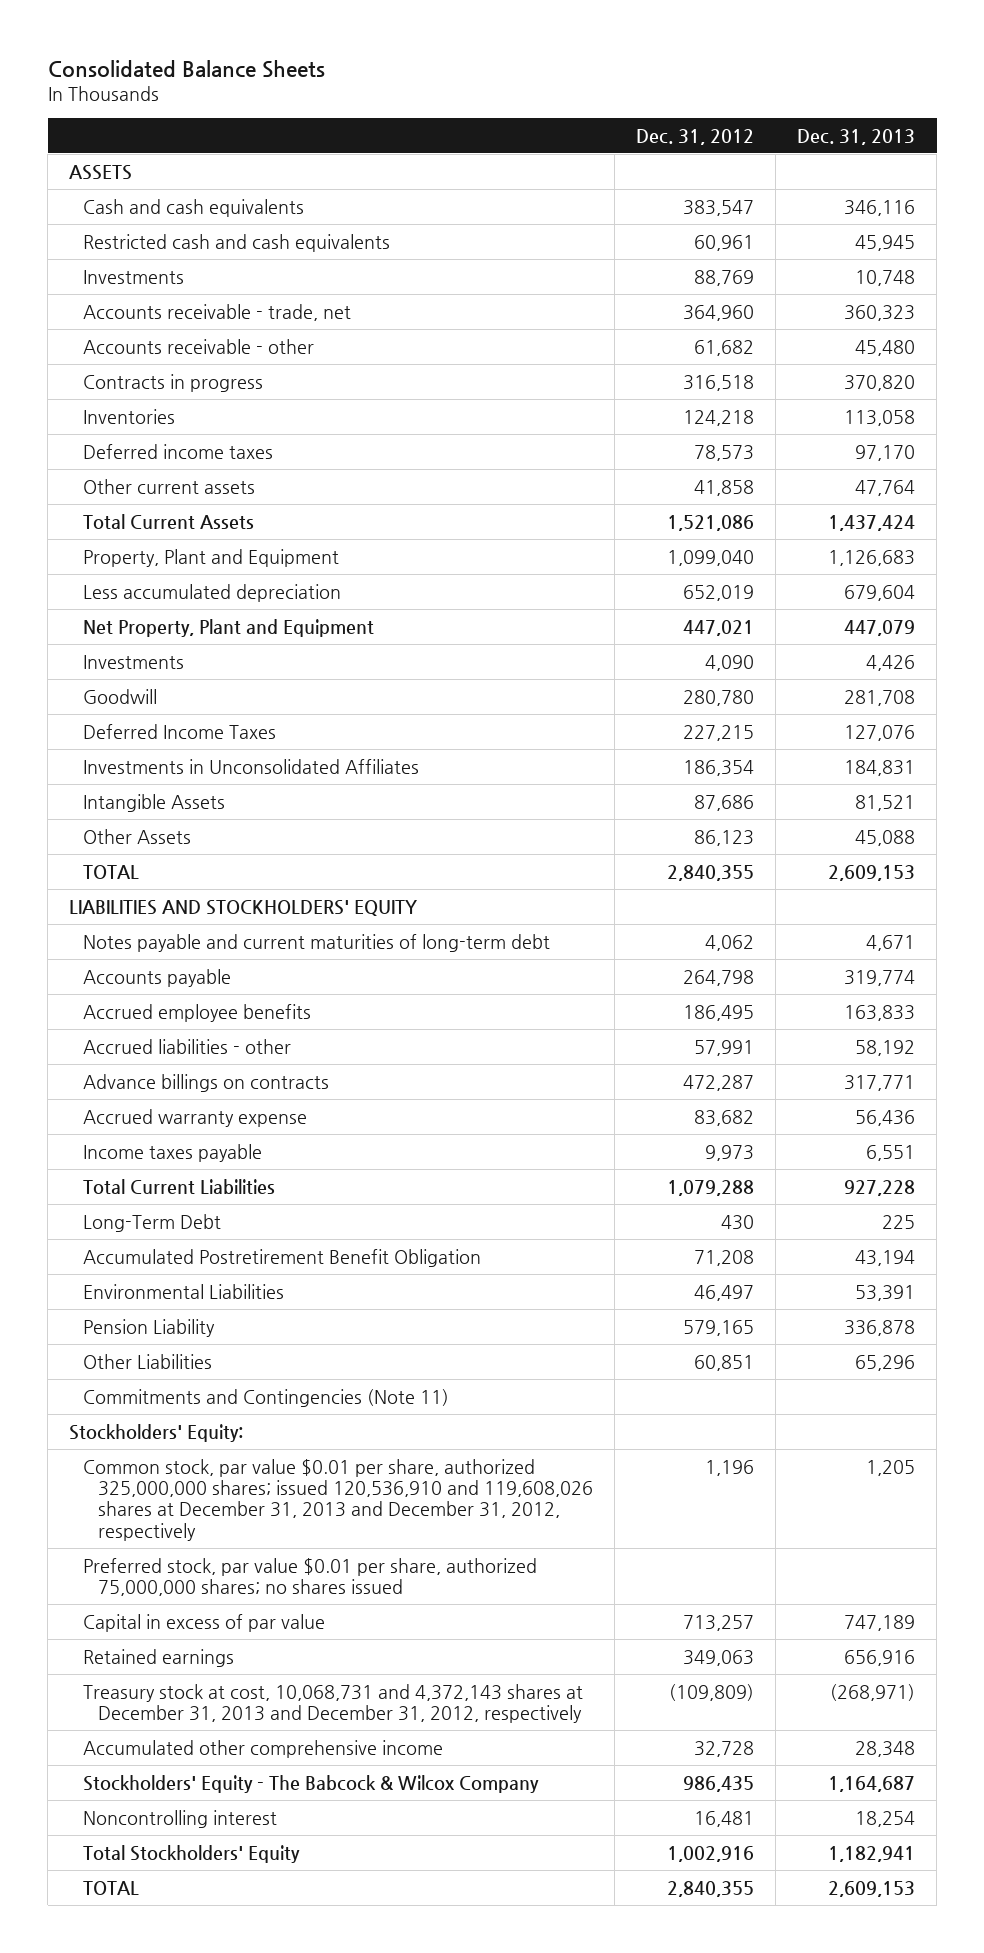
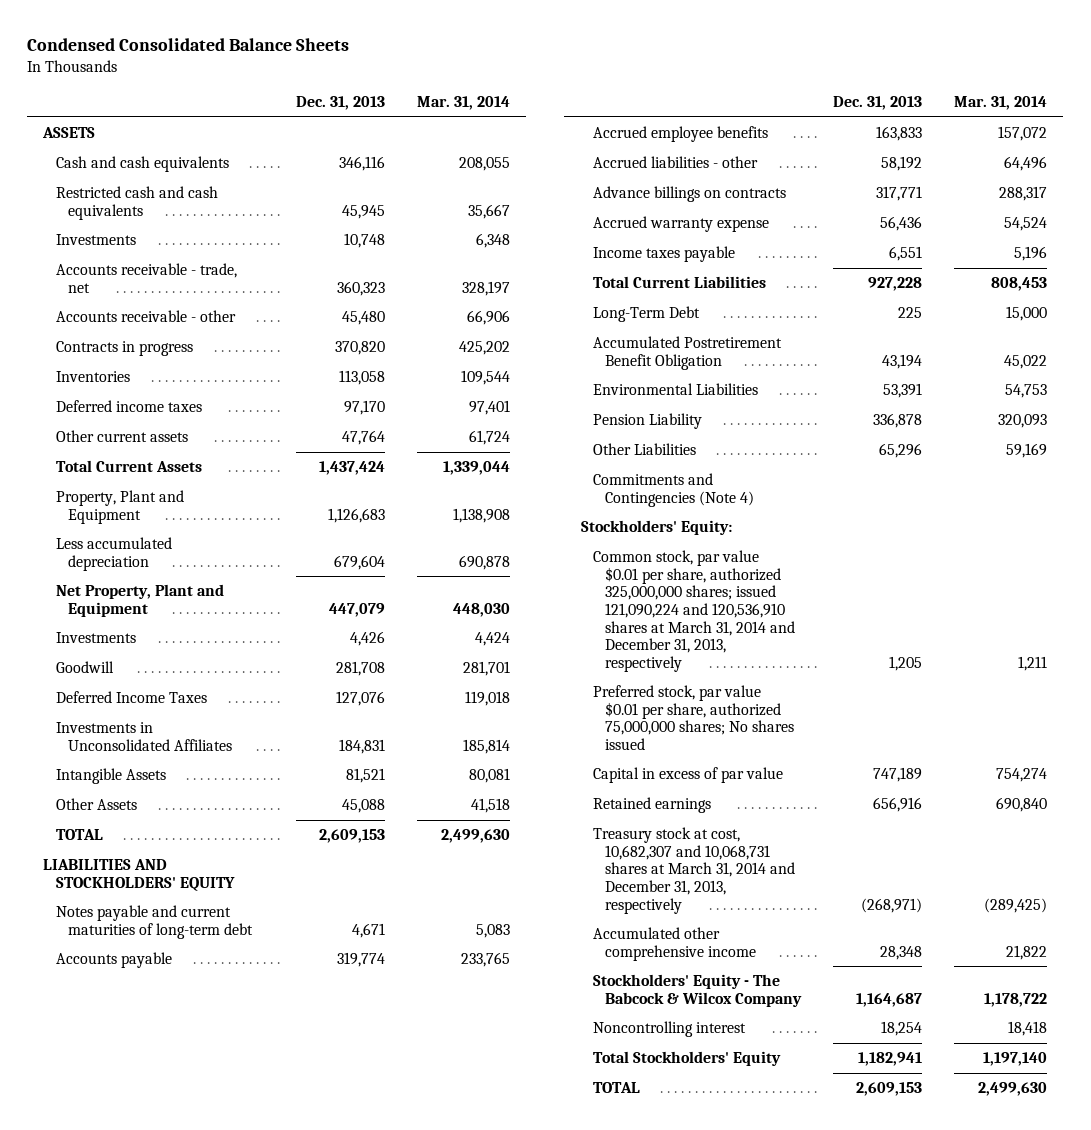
[47,59,325,78] Consolidated Balance Sheets -> [27,38,350,52] Condensed Consolidated Balance Sheets
[635,128,754,145] Dec. 31, 2012 -> none
none -> [417,95,511,110] Mar. 31, 2014
[83,1388,450,1407] Commitments and Contingencies (Note 11) -> [592,472,755,507] Commitments and Contingencies (Note 4)
[83,1458,593,1541] Common stock, par value $0.01 per share, authorized 325,000,000 shares; issued 120,536,910 and 119,608,026 shares at December 31, 2013 and December 31, 2012, respectively -> [592,549,796,672] Common stock, par value $0.01 per share, authorized 325,000,000 shares; issued 121,090,224 and 120,536,910 shares at March 31, 2014 and December 31, 2013, respectively
[83,1557,538,1596] Preferred stock, par value $0.01 per share, authorized 75,000,000 shares; no shares issued -> [592,684,795,750] Preferred stock, par value $0.01 per share, authorized 75,000,000 shares; No shares issued
[83,1683,584,1723] Treasury stock at cost, 10,068,731 and 4,372,143 shares at December 31, 2013 and December 31, 2012, respectively -> [592,826,796,914] Treasury stock at cost, 10,682,307 and 10,068,731 shares at March 31, 2014 and December 31, 2013, respectively

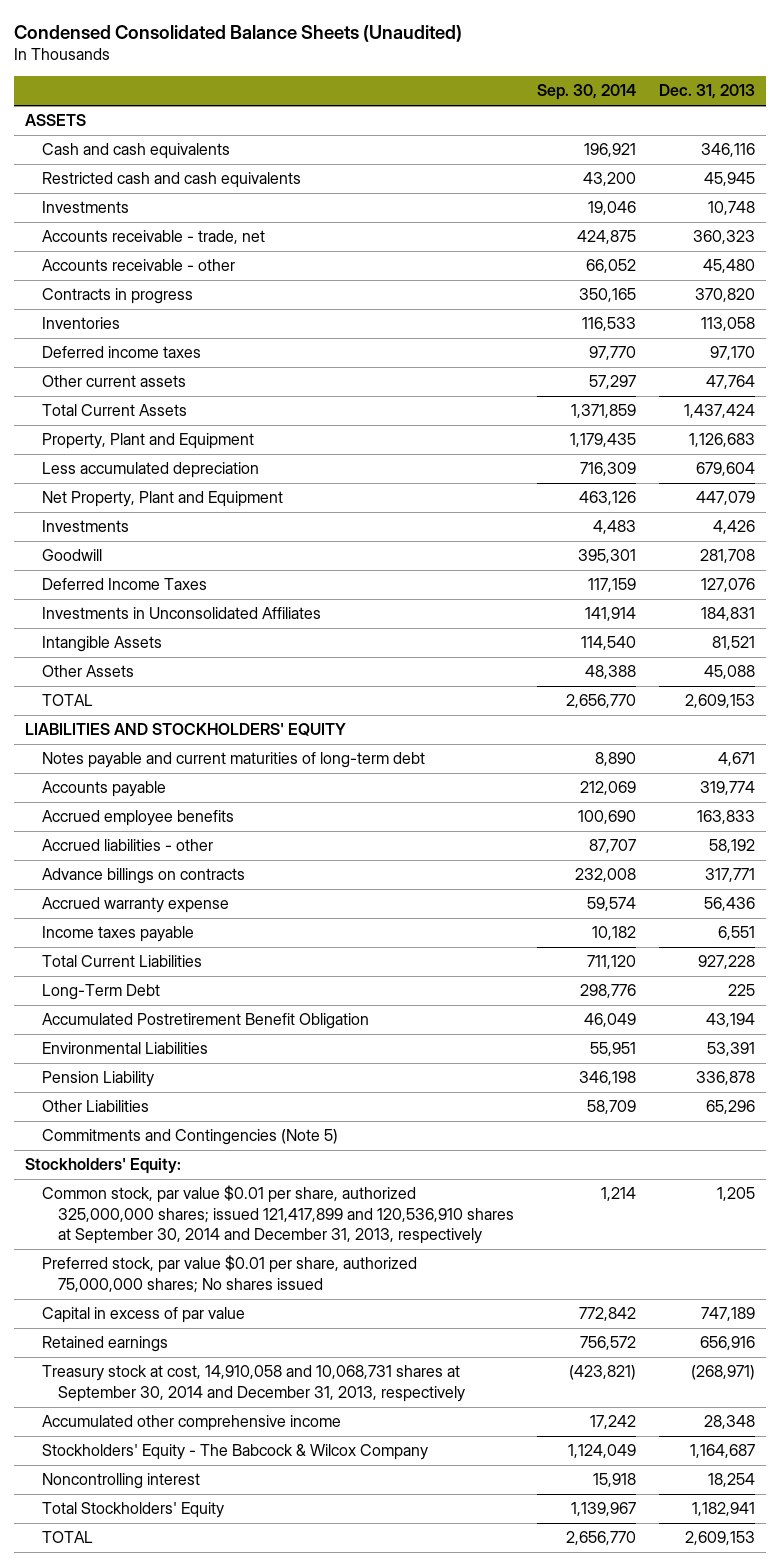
[27,38,350,52] Condensed Consolidated Balance Sheets -> [13,24,462,42] Condensed Consolidated Balance Sheets (Unaudited)
[417,95,511,110] Mar. 31, 2014 -> none
none -> [536,84,636,101] Sep. 30, 2014
[592,472,755,507] Commitments and Contingencies (Note 4) -> [41,1129,338,1146] Commitments and Contingencies (Note 5)
[592,549,796,672] Common stock, par value $0.01 per share, authorized 325,000,000 shares; issued 121,090,224 and 120,536,910 shares at March 31, 2014 and December 31, 2013, respectively -> [41,1185,514,1245] Common stock, par value $0.01 per share, authorized 325,000,000 shares; issued 121,417,899 and 120,536,910 shares at September 30, 2014 and December 31, 2013, respectively
[592,826,796,914] Treasury stock at cost, 10,682,307 and 10,068,731 shares at March 31, 2014 and December 31, 2013, respectively -> [41,1365,465,1402] Treasury stock at cost, 14,910,058 and 10,068,731 shares at September 30, 2014 and December 31, 2013, respectively

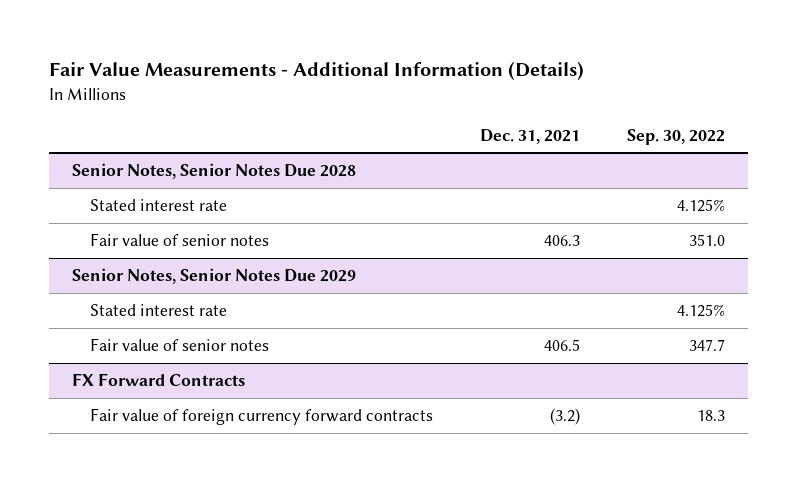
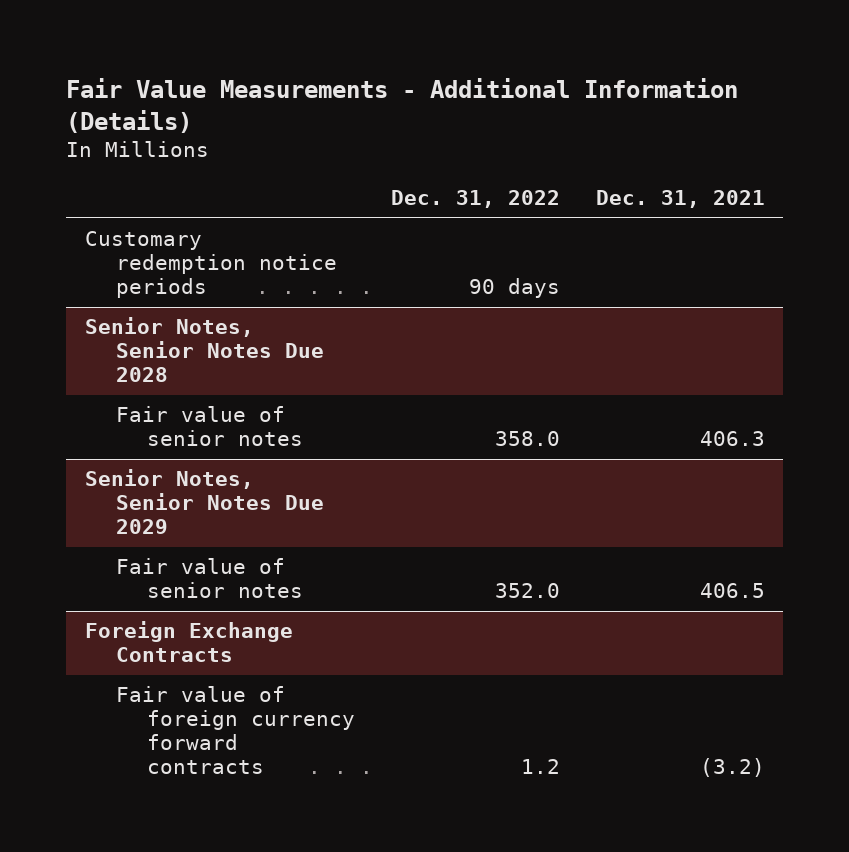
[626,128,725,145] Sep. 30, 2022 -> none
none -> [390,190,560,209] Dec. 31, 2022
none -> [84,231,337,299] Customary redemption notice periods
[90,199,228,212] Stated interest rate -> none
[90,304,228,317] Stated interest rate -> none
[72,373,246,387] FX Forward Contracts -> [84,621,293,663] Foreign Exchange Contracts

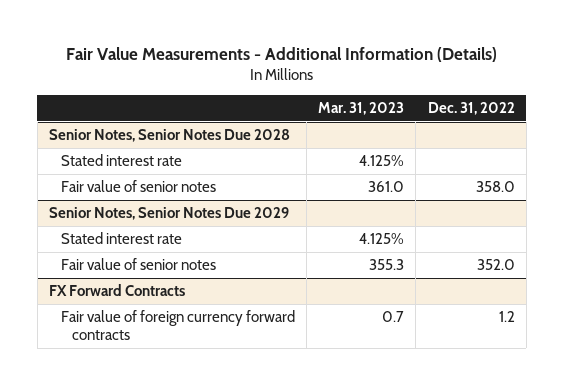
[595,190,765,209] Dec. 31, 2021 -> none
none -> [318,102,405,116] Mar. 31, 2023
[84,231,337,299] Customary redemption notice periods -> none
none -> [60,154,182,167] Stated interest rate
none -> [60,232,182,245] Stated interest rate
[84,621,293,663] Foreign Exchange Contracts -> [48,284,185,297] FX Forward Contracts

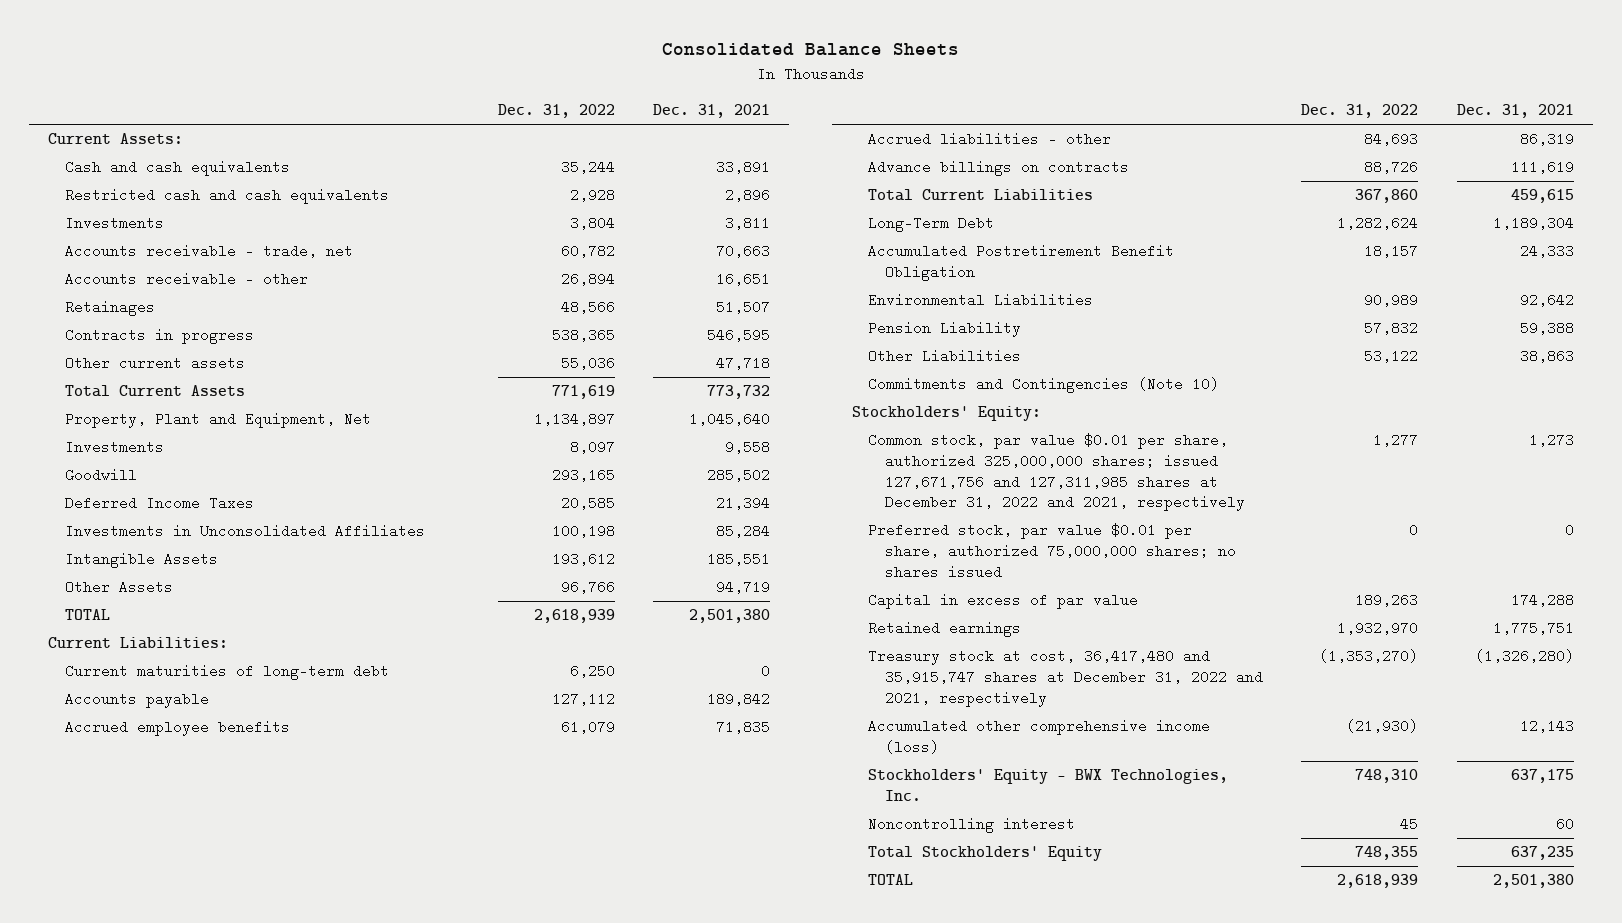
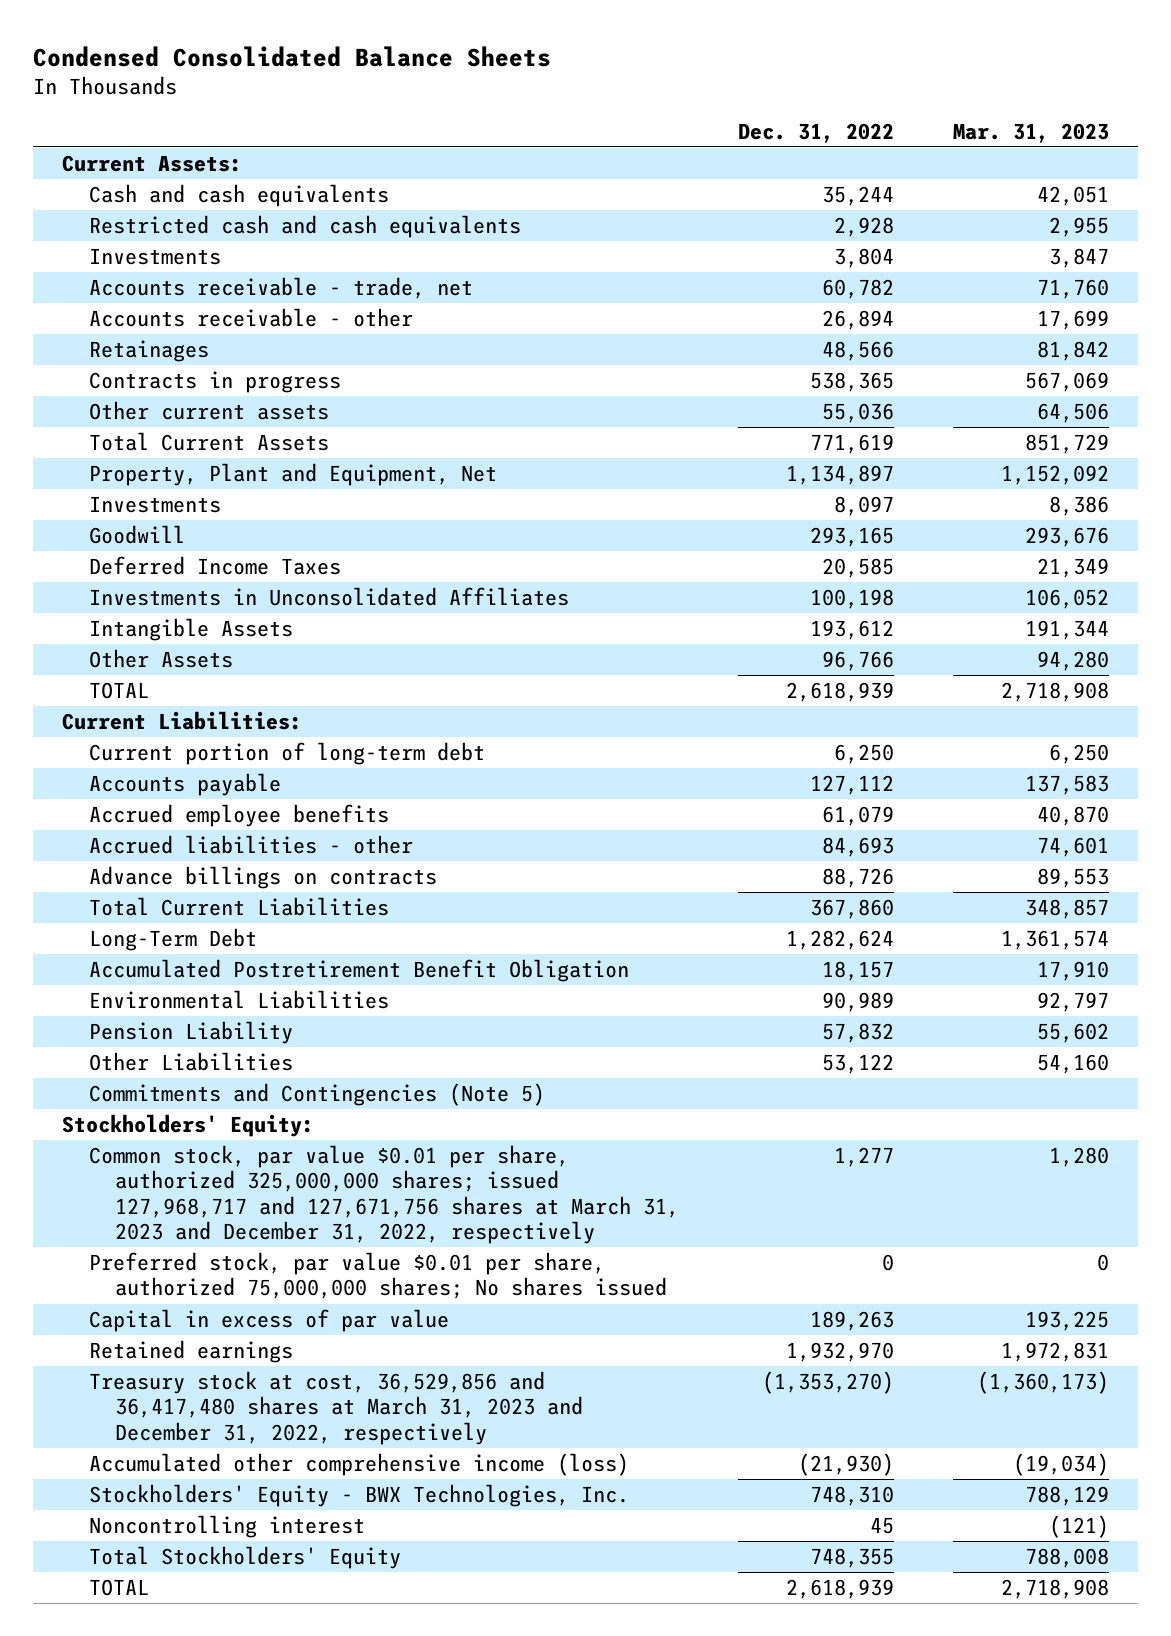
[661,43,959,57] Consolidated Balance Sheets -> [32,45,551,67] Condensed Consolidated Balance Sheets
[653,104,771,119] Dec. 31, 2021 -> none
none -> [952,122,1109,143] Mar. 31, 2023
[64,664,389,681] Current maturities of long-term debt -> [88,742,485,766] Current portion of long-term debt
[868,377,1220,394] Commitments and Contingencies (Note 10) -> [88,1083,545,1107] Commitments and Contingencies (Note 5)
[868,433,1246,512] Common stock, par value $0.01 per share, authorized 325,000,000 shares; issued 127,671,756 and 127,311,985 shares at December 31, 2022 and 2021, respectively -> [88,1145,680,1245] Common stock, par value $0.01 per share, authorized 325,000,000 shares; issued 127,968,717 and 127,671,756 shares at March 31, 2023 and December 31, 2022, respectively
[868,523,1237,579] Preferred stock, par value $0.01 per share, authorized 75,000,000 shares; no shares issued -> [88,1252,668,1300] Preferred stock, par value $0.01 per share, authorized 75,000,000 shares; No shares issued
[868,649,1264,707] Treasury stock at cost, 36,417,480 and 35,915,747 shares at December 31, 2022 and 2021, respectively -> [88,1371,584,1445] Treasury stock at cost, 36,529,856 and 36,417,480 shares at March 31, 2023 and December 31, 2022, respectively

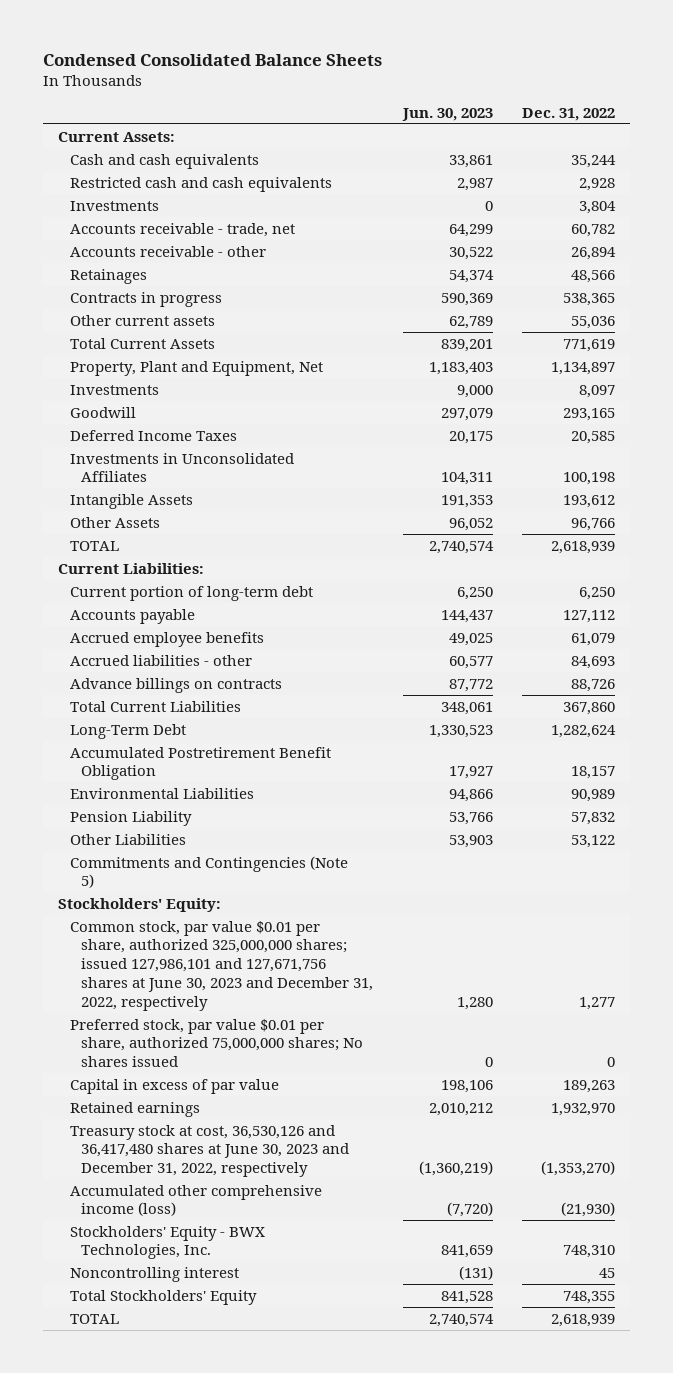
[952,122,1109,143] Mar. 31, 2023 -> none
none -> [401,108,493,122] Jun. 30, 2023
[88,1145,680,1245] Common stock, par value $0.01 per share, authorized 325,000,000 shares; issued 127,968,717 and 127,671,756 shares at March 31, 2023 and December 31, 2022, respectively -> [69,920,374,1011] Common stock, par value $0.01 per share, authorized 325,000,000 shares; issued 127,986,101 and 127,671,756 shares at June 30, 2023 and December 31, 2022, respectively
[88,1371,584,1445] Treasury stock at cost, 36,529,856 and 36,417,480 shares at March 31, 2023 and December 31, 2022, respectively -> [69,1124,350,1178] Treasury stock at cost, 36,530,126 and 36,417,480 shares at June 30, 2023 and December 31, 2022, respectively

